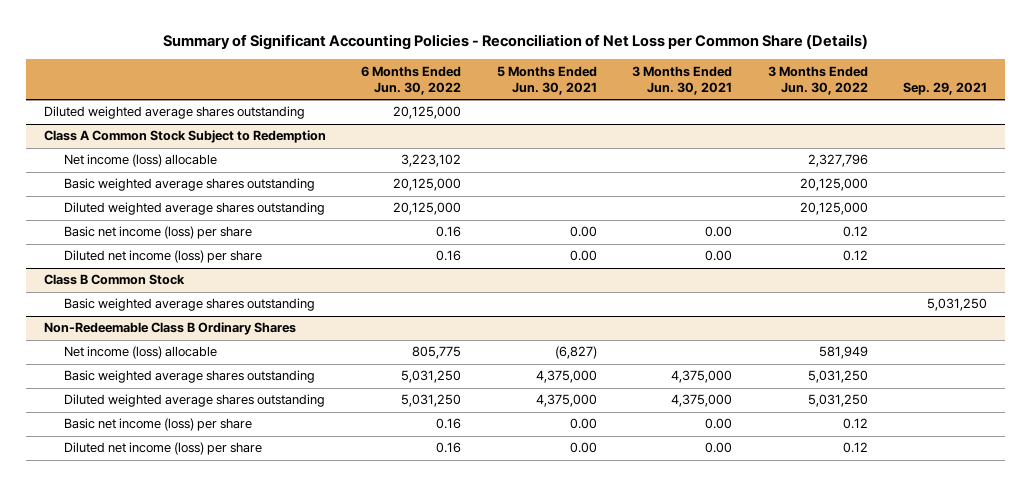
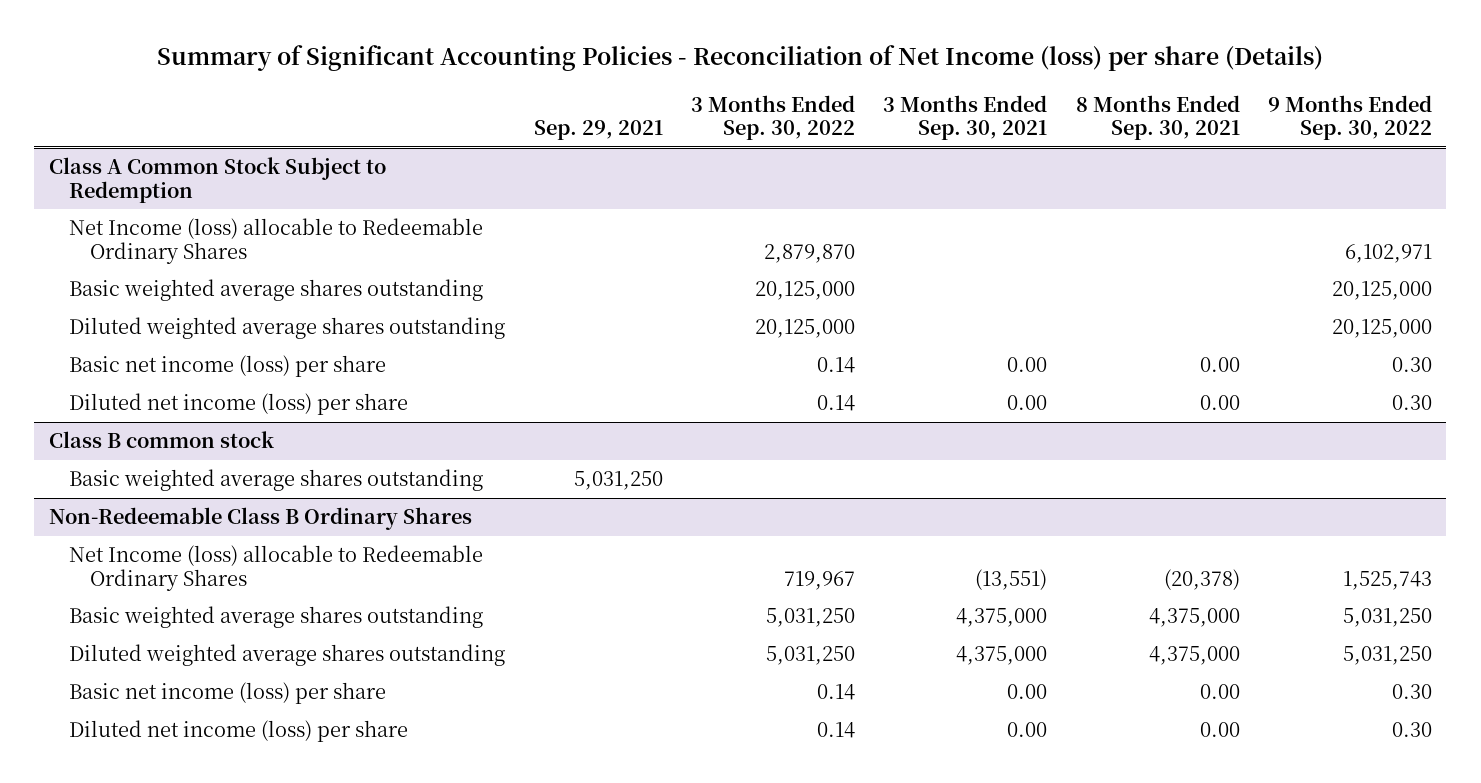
[162,34,868,51] Summary of Significant Accounting Policies - Reconciliation of Net Loss per Common Share (Details) -> [157,45,1324,72] Summary of Significant Accounting Policies - Reconciliation of Net Income (loss) per share (Details)
[361,65,462,96] 6 Months Ended Jun. 30, 2022 -> none
[496,65,597,96] 5 Months Ended Jun. 30, 2021 -> none
[632,65,733,96] 3 Months Ended Jun. 30, 2021 -> none
[767,65,868,96] 3 Months Ended Jun. 30, 2022 -> none
none -> [690,94,855,141] 3 Months Ended Sep. 30, 2022
none -> [883,94,1048,141] 3 Months Ended Sep. 30, 2021
none -> [1075,94,1240,141] 8 Months Ended Sep. 30, 2021
none -> [1268,94,1433,141] 9 Months Ended Sep. 30, 2022
[44,106,306,120] Diluted weighted average shares outstanding -> none
[63,154,217,168] Net income (loss) allocable -> [69,218,484,264] Net Income (loss) allocable to Redeemable Ordinary Shares
[44,274,186,286] Class B Common Stock -> [48,431,274,449] Class B common stock
[63,346,217,360] Net income (loss) allocable -> [69,545,484,591] Net Income (loss) allocable to Redeemable Ordinary Shares

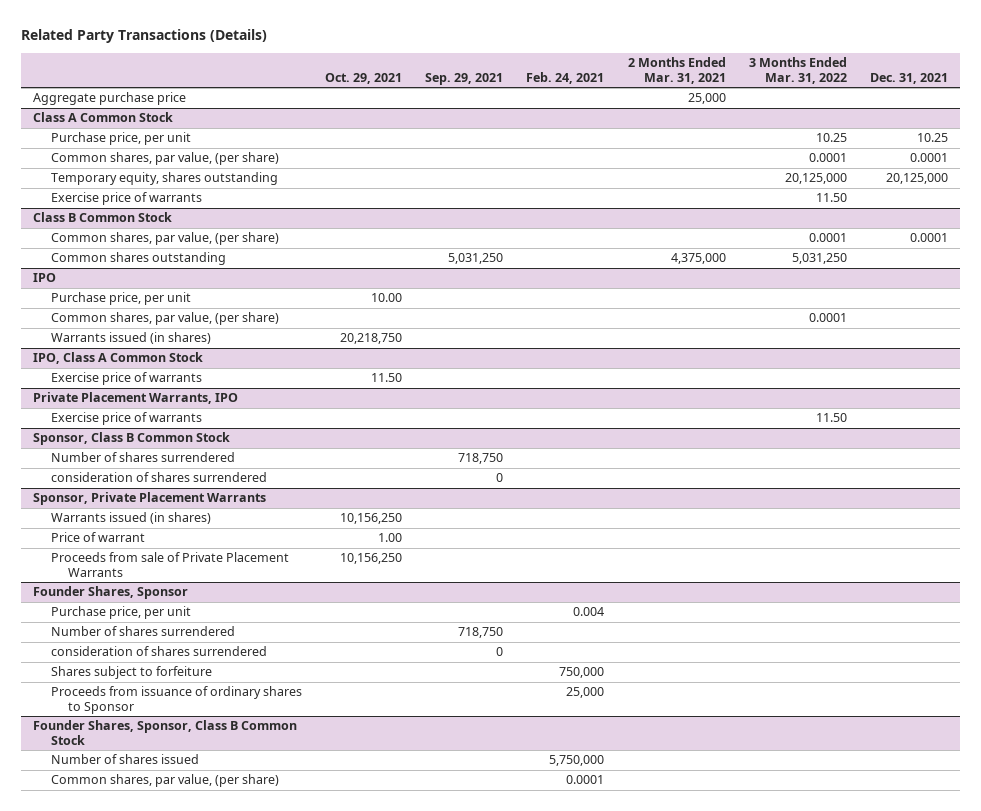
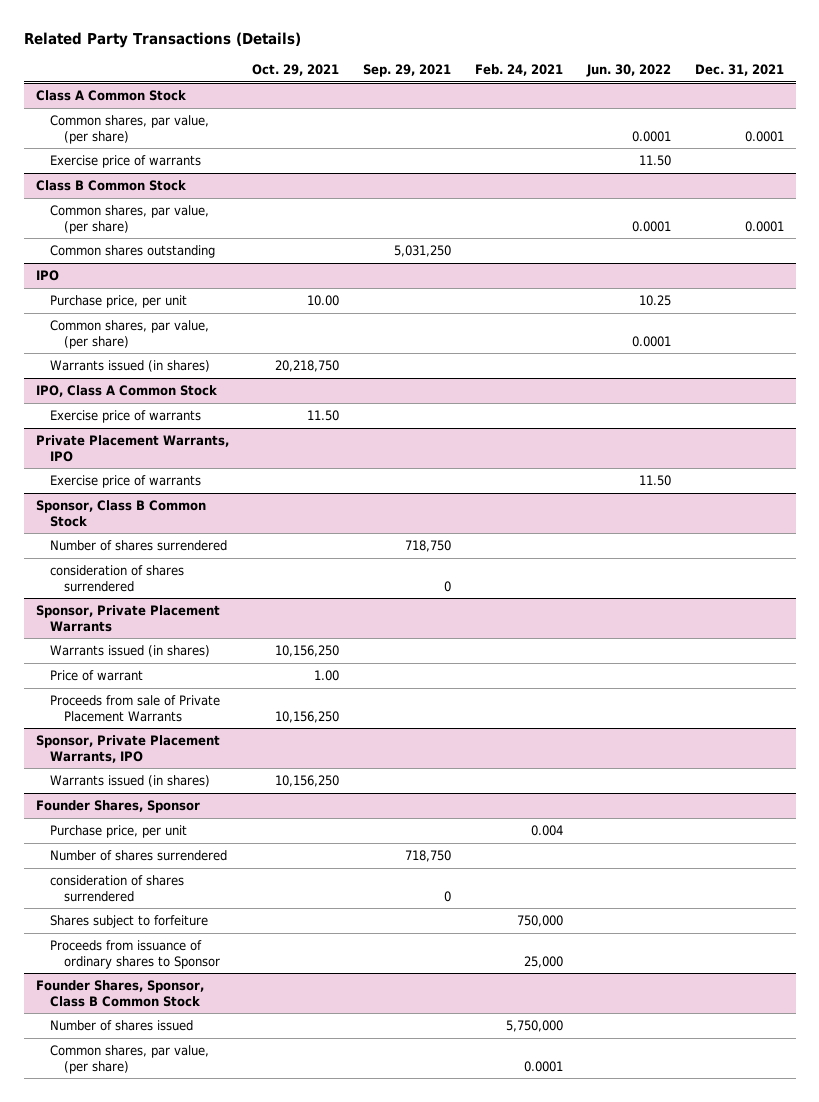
[627,56,726,84] 2 Months Ended Mar. 31, 2021 -> none
[748,56,847,84] 3 Months Ended Mar. 31, 2022 -> none
none -> [585,64,671,78] Jun. 30, 2022
[32,92,186,106] Aggregate purchase price -> none
[50,132,191,146] Purchase price, per unit -> none
[50,172,278,186] Temporary equity, shares outstanding -> none
none -> [35,735,220,763] Sponsor, Private Placement Warrants, IPO
none -> [49,775,210,788] Warrants issued (in shares)

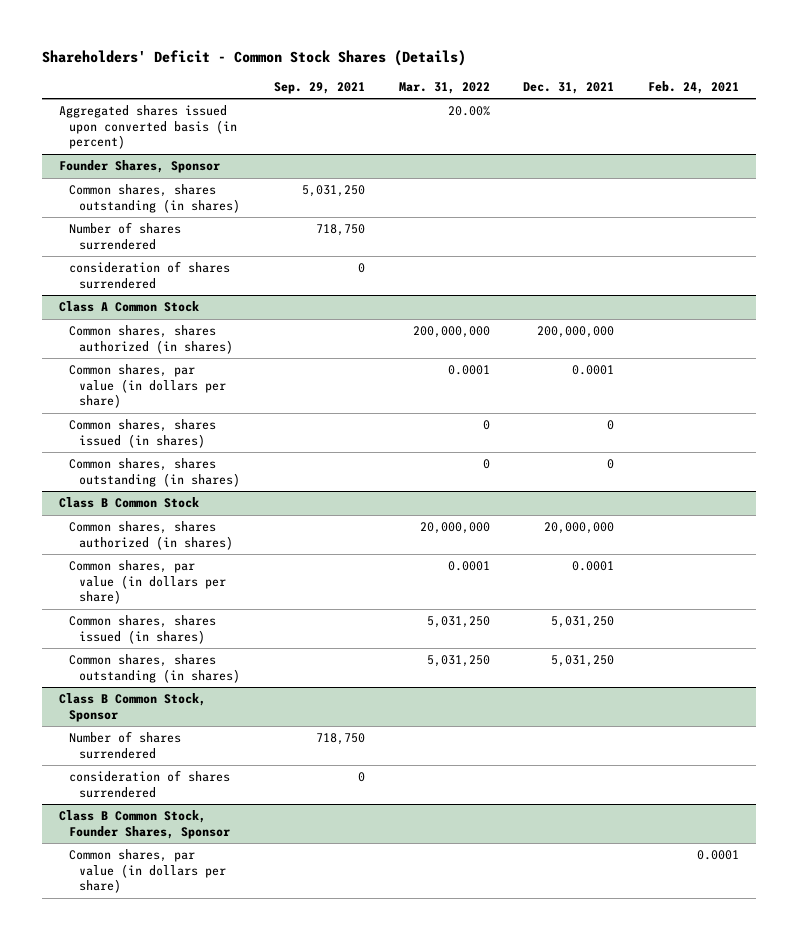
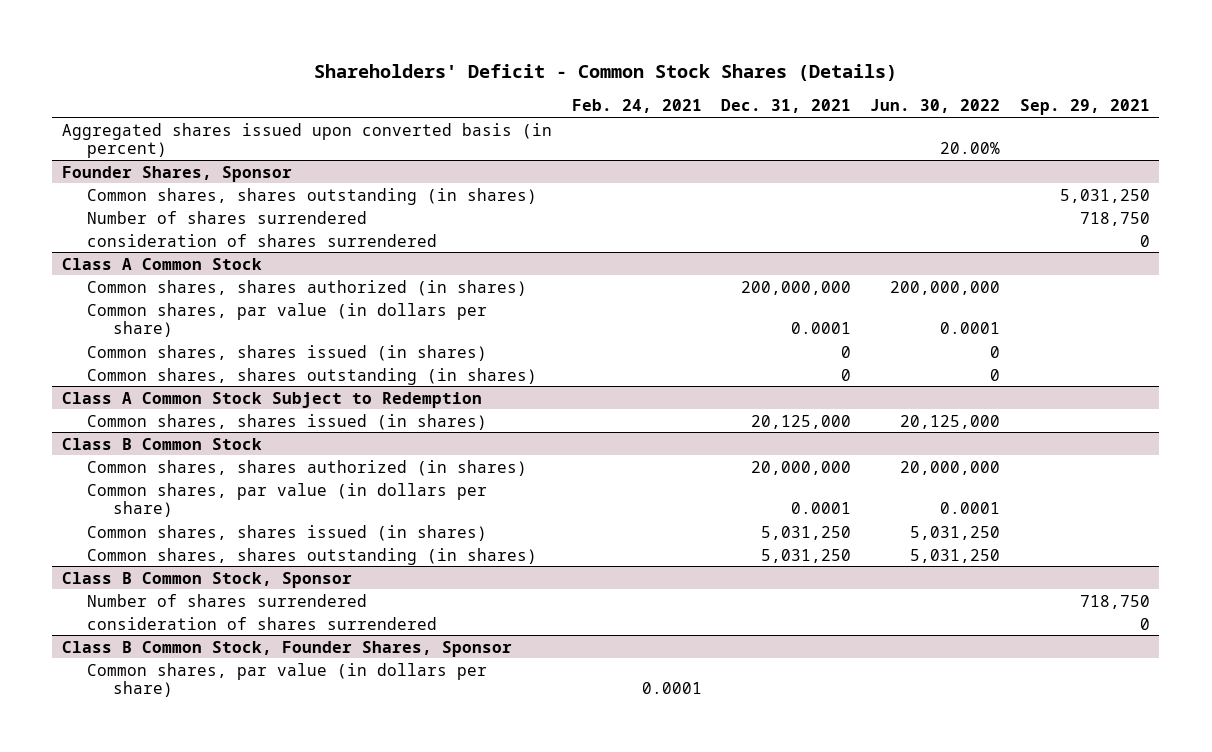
[398,81,490,94] Mar. 31, 2022 -> none
none -> [870,99,1001,114] Jun. 30, 2022
none -> [62,391,483,408] Class A Common Stock Subject to Redemption
none -> [87,413,488,430] Common shares, shares issued (in shares)

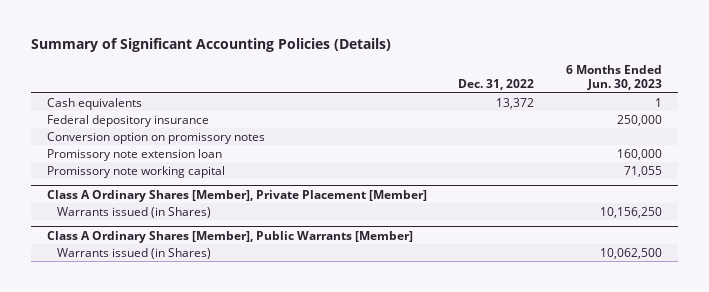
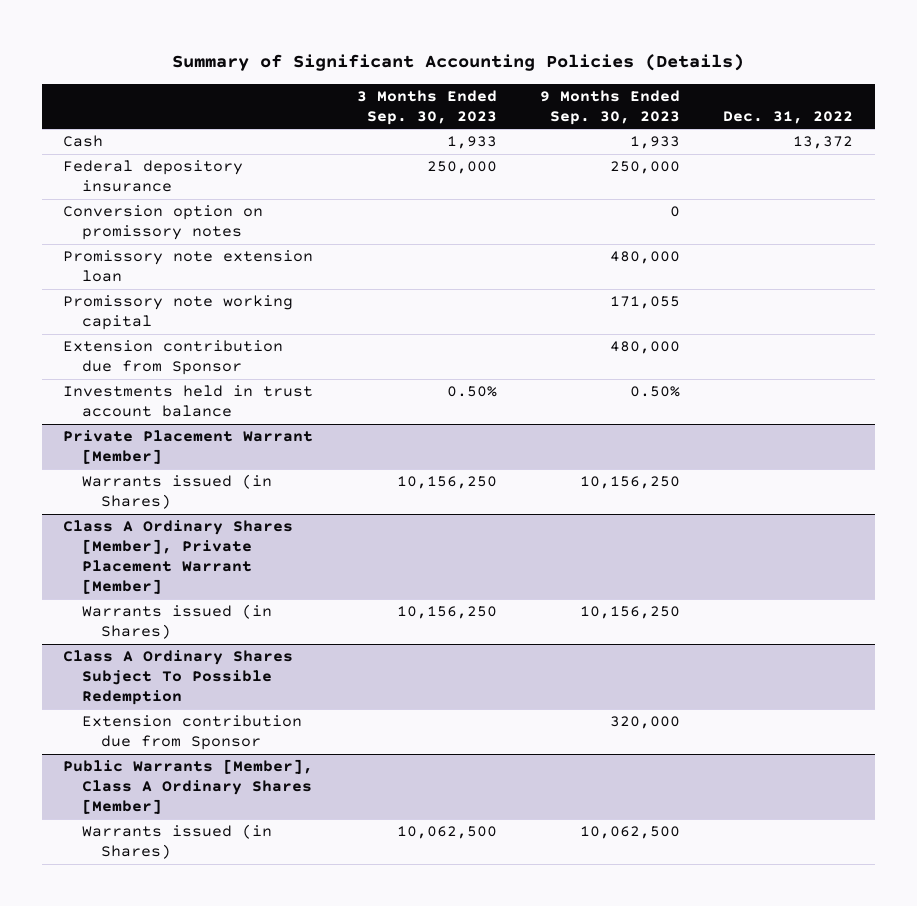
[565,65,662,91] 6 Months Ended Jun. 30, 2023 -> none
none -> [356,89,497,125] 3 Months Ended Sep. 30, 2023
none -> [540,89,681,125] 9 Months Ended Sep. 30, 2023
[46,97,142,110] Cash equivalents -> [63,135,104,148] Cash
none -> [63,340,284,376] Extension contribution due from Sponsor
none -> [63,385,314,418] Investments held in trust account balance
none -> [63,430,314,465] Private Placement Warrant [Member]
none -> [81,474,272,510] Warrants issued (in Shares)
[46,189,427,202] Class A Ordinary Shares [Member], Private Placement [Member] -> [63,520,294,595] Class A Ordinary Shares [Member], Private Placement Warrant [Member]
none -> [63,650,294,706] Class A Ordinary Shares Subject To Possible Redemption
none -> [81,715,302,751] Extension contribution due from Sponsor
[46,230,413,243] Class A Ordinary Shares [Member], Public Warrants [Member] -> [63,759,314,815] Public Warrants [Member], Class A Ordinary Shares [Member]

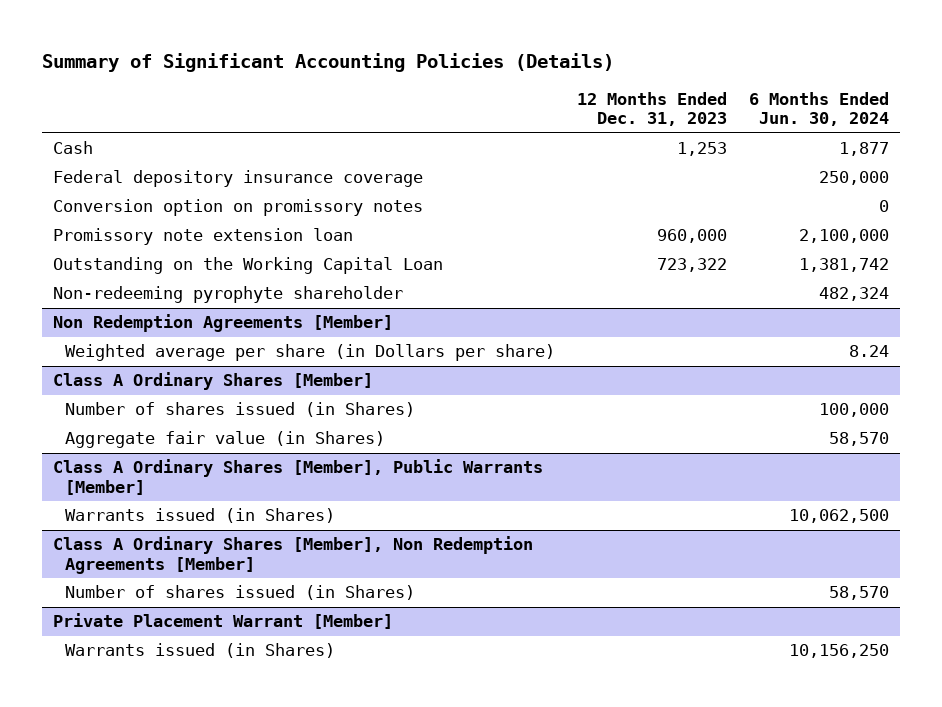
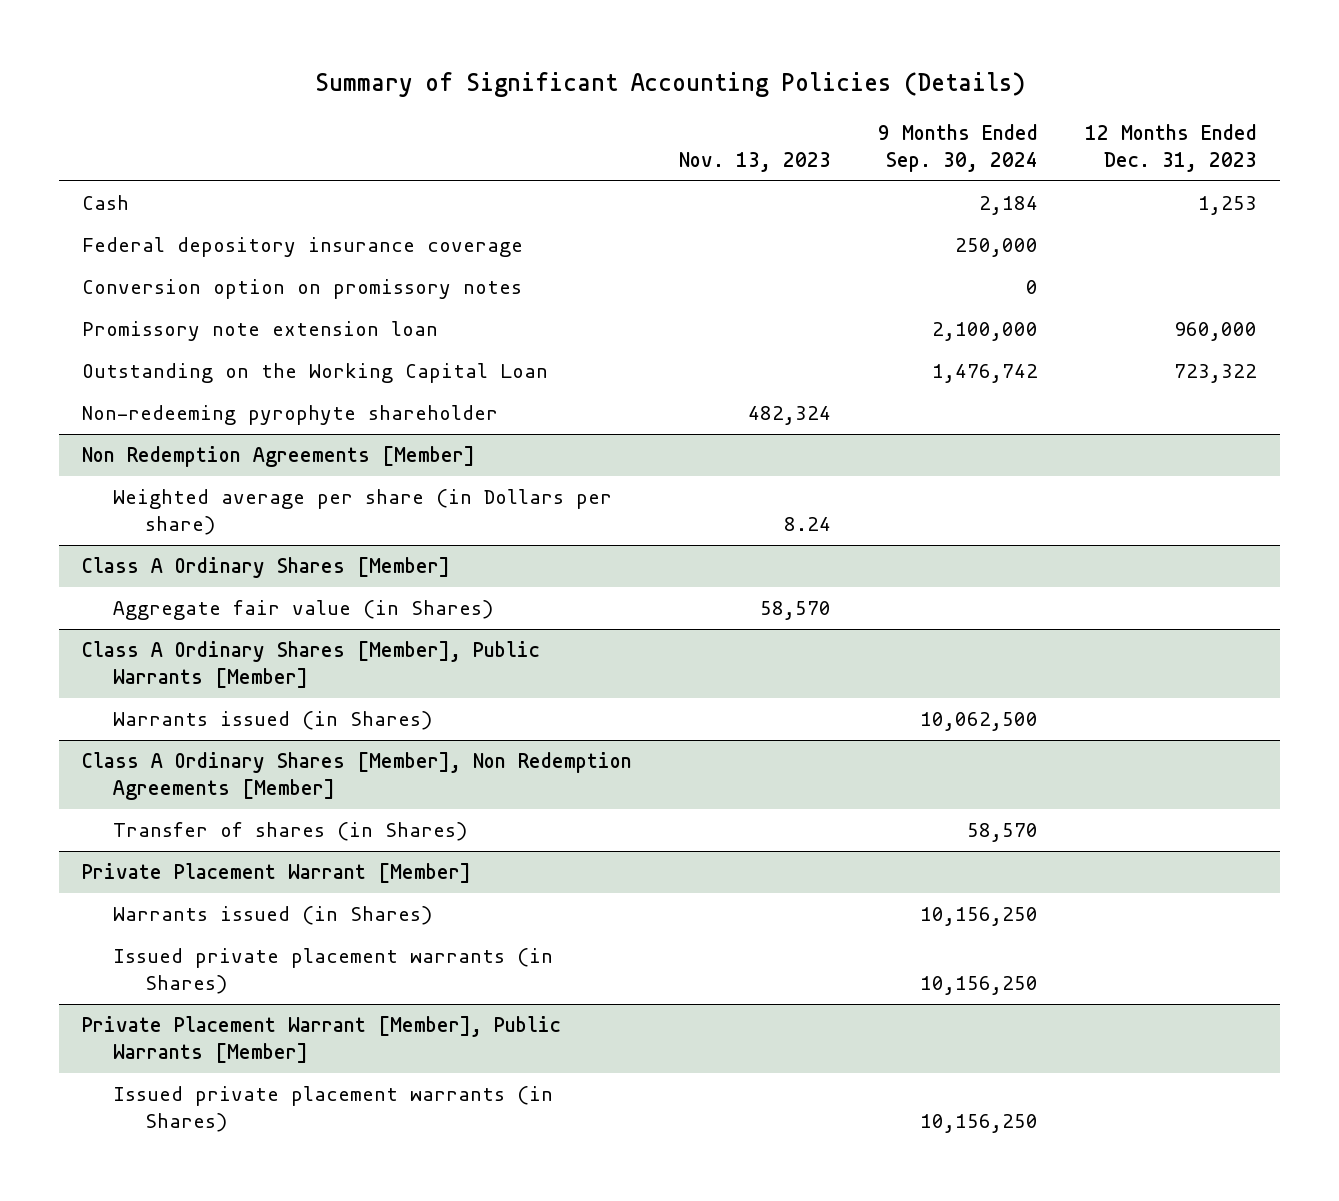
[748,91,889,127] 6 Months Ended Jun. 30, 2024 -> none
none -> [679,151,832,172] Nov. 13, 2023
none -> [877,124,1038,172] 9 Months Ended Sep. 30, 2024
[64,402,415,418] Number of shares issued (in Shares) -> none
[64,585,415,601] Number of shares issued (in Shares) -> [113,822,468,842] Transfer of shares (in Shares)
none -> [113,948,554,994] Issued private placement warrants (in Shares)
none -> [82,1016,562,1063] Private Placement Warrant [Member], Public Warrants [Member]
none -> [113,1086,554,1132] Issued private placement warrants (in Shares)

